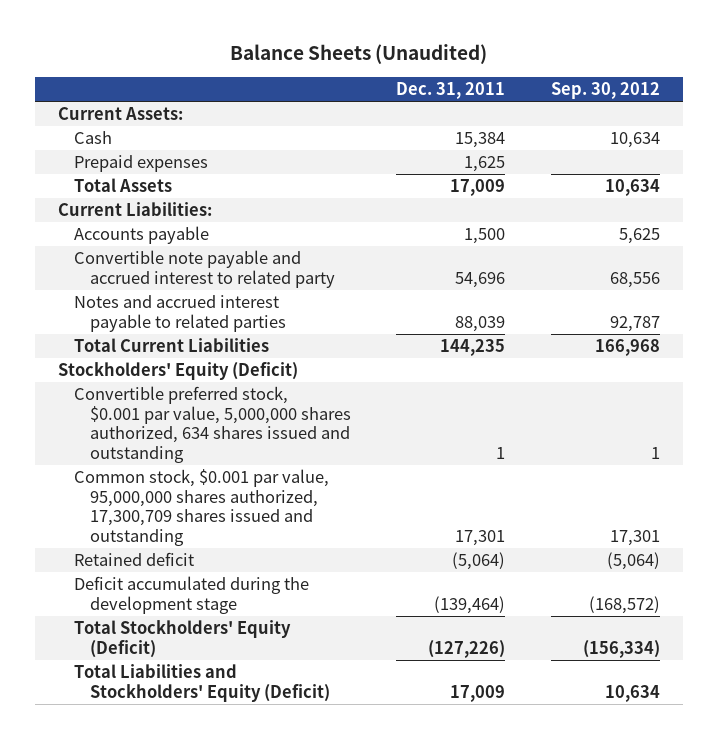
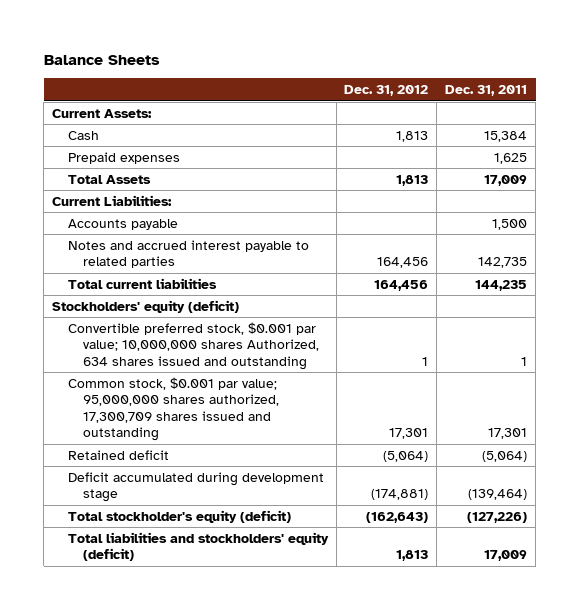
[229,44,487,65] Balance Sheets (Unaudited) -> [43,54,160,65] Balance Sheets
[550,81,660,99] Sep. 30, 2012 -> none
none -> [344,85,429,97] Dec. 31, 2012
[73,250,336,288] Convertible note payable and accrued interest to related party -> none
[455,315,506,332] 88,039 -> [478,257,528,269] 142,735
[73,338,269,353] Total Current Liabilities -> [67,277,217,289] Total current liabilities
[57,362,298,381] Stockholders' Equity (Deficit) -> [52,299,240,313] Stockholders' equity (deficit)
[73,386,352,463] Convertible preferred stock, $0.001 par value, 5,000,000 shares authorized, 634 shares issued and outstanding -> [67,321,320,370] Convertible preferred stock, $0.001 par value; 10,000,000 shares Authorized, 634 shares issued and outstanding
[73,469,329,546] Common stock, $0.001 par value, 95,000,000 shares authorized, 17,300,709 shares issued and outstanding -> [67,376,280,442] Common stock, $0.001 par value; 95,000,000 shares authorized, 17,300,709 shares issued and outstanding
[73,576,309,614] Deficit accumulated during the development stage -> [67,471,324,503] Deficit accumulated during development stage
[73,620,291,658] Total Stockholders' Equity (Deficit) -> [67,509,291,523] Total stockholder's equity (deficit)
[73,664,331,702] Total Liabilities and Stockholders' Equity (Deficit) -> [67,531,329,562] Total liabilities and stockholders' equity (deficit)

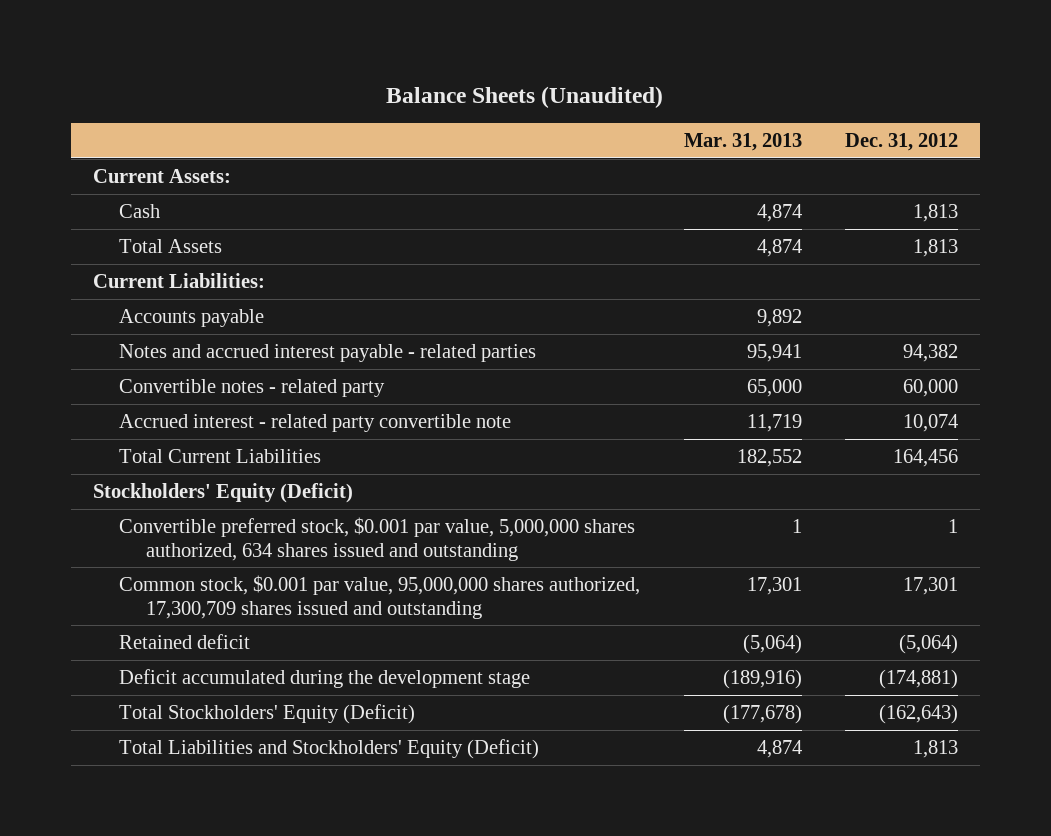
[43,54,160,65] Balance Sheets -> [386,85,664,108] Balance Sheets (Unaudited)
[445,85,528,97] Dec. 31, 2011 -> none
none -> [683,133,802,152] Mar. 31, 2013
[67,151,180,164] Prepaid expenses -> none
[67,239,309,269] Notes and accrued interest payable to related parties -> [119,343,537,362] Notes and accrued interest payable - related parties
[377,257,429,269] 164,456 -> [903,343,959,362] 94,382
none -> [119,378,386,397] Convertible notes - related party
none -> [119,413,512,432] Accrued interest - related party convertible note
[67,277,217,289] Total current liabilities -> [119,448,322,463] Total Current Liabilities
[52,299,240,313] Stockholders' equity (deficit) -> [92,482,353,503] Stockholders' Equity (Deficit)
[67,321,320,370] Convertible preferred stock, $0.001 par value; 10,000,000 shares Authorized, 634 shares issued and outstanding -> [119,516,636,561] Convertible preferred stock, $0.001 par value, 5,000,000 shares authorized, 634 shares issued and outstanding
[67,376,280,442] Common stock, $0.001 par value; 95,000,000 shares authorized, 17,300,709 shares issued and outstanding -> [119,574,641,619] Common stock, $0.001 par value, 95,000,000 shares authorized, 17,300,709 shares issued and outstanding
[67,471,324,503] Deficit accumulated during development stage -> [119,668,531,688] Deficit accumulated during the development stage
[67,509,291,523] Total stockholder's equity (deficit) -> [119,703,416,724] Total Stockholders' Equity (Deficit)
[67,531,329,562] Total liabilities and stockholders' equity (deficit) -> [119,738,540,759] Total Liabilities and Stockholders' Equity (Deficit)

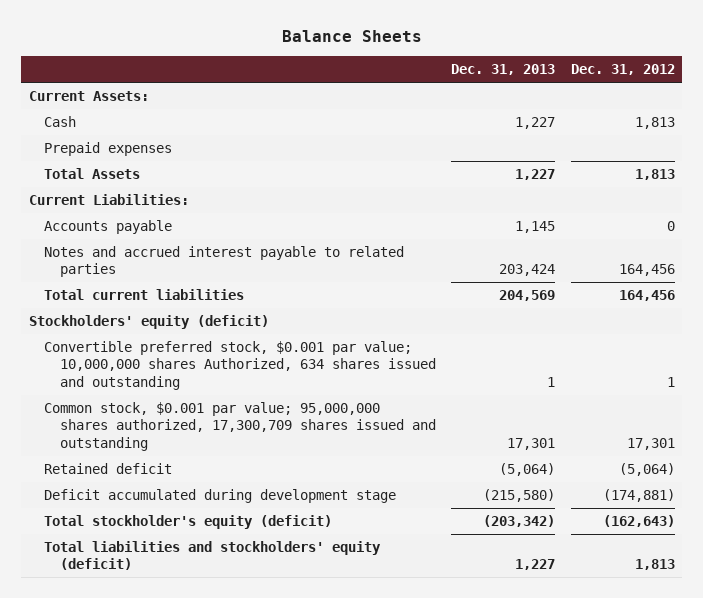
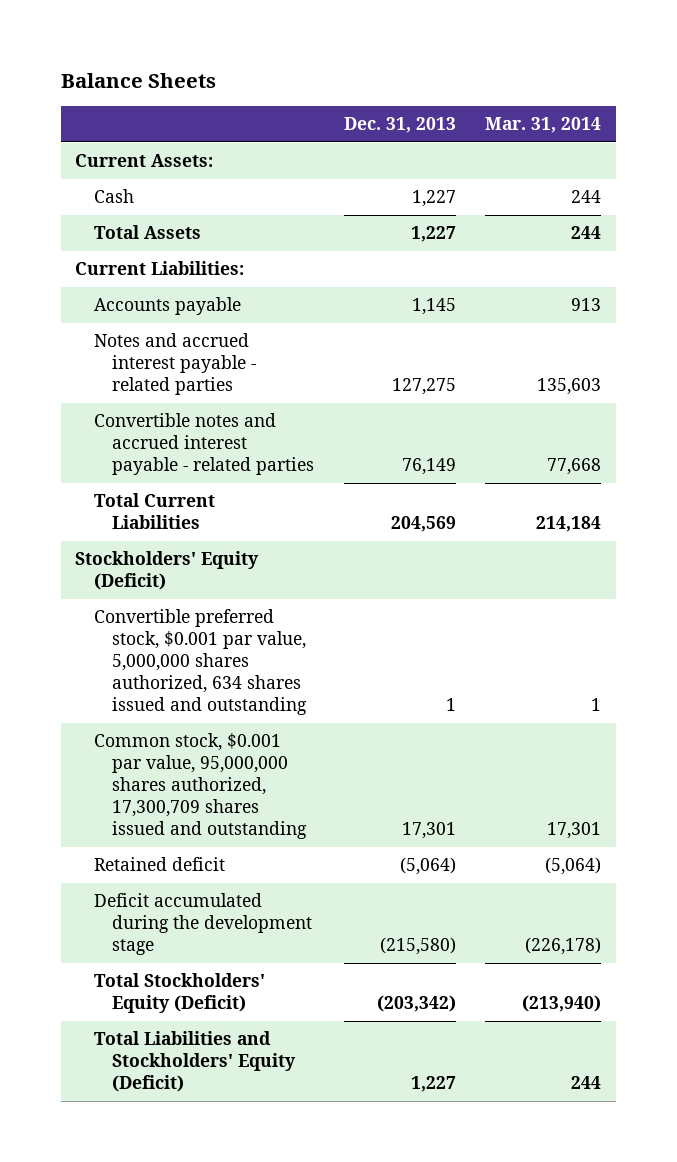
[570,64,675,76] Dec. 31, 2012 -> none
none -> [485,117,602,134] Mar. 31, 2014
[44,141,173,156] Prepaid expenses -> none
[44,245,405,278] Notes and accrued interest payable to related parties -> [93,333,257,396] Notes and accrued interest payable - related parties
[499,264,556,277] 203,424 -> [391,378,456,396] 127,275
none -> [93,413,315,476] Convertible notes and accrued interest payable - related parties
[44,288,245,300] Total current liabilities -> [93,493,215,530] Total Current Liabilities
[28,314,269,329] Stockholders' equity (deficit) -> [75,551,260,591] Stockholders' Equity (Deficit)
[44,340,437,390] Convertible preferred stock, $0.001 par value; 10,000,000 shares Authorized, 634 shares issued and outstanding -> [93,609,308,716] Convertible preferred stock, $0.001 par value, 5,000,000 shares authorized, 634 shares issued and outstanding
[44,401,437,451] Common stock, $0.001 par value; 95,000,000 shares authorized, 17,300,709 shares issued and outstanding -> [93,733,308,840] Common stock, $0.001 par value, 95,000,000 shares authorized, 17,300,709 shares issued and outstanding
[44,488,397,503] Deficit accumulated during development stage -> [93,893,313,956] Deficit accumulated during the development stage
[44,514,333,529] Total stockholder's equity (deficit) -> [93,973,265,1014] Total Stockholders' Equity (Deficit)
[44,540,382,571] Total liabilities and stockholders' equity (deficit) -> [93,1031,297,1093] Total Liabilities and Stockholders' Equity (Deficit)

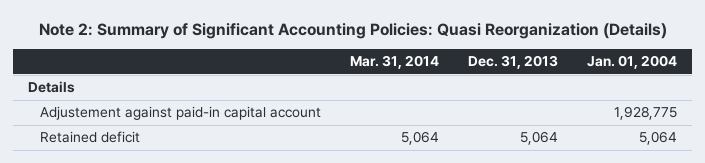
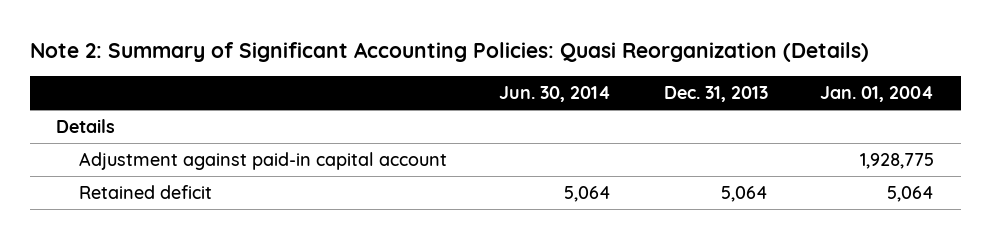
[350,55,440,70] Mar. 31, 2014 -> none
none -> [499,86,612,103] Jun. 30, 2014
[40,106,322,121] Adjustement against paid-in capital account -> [78,151,447,170] Adjustment against paid-in capital account

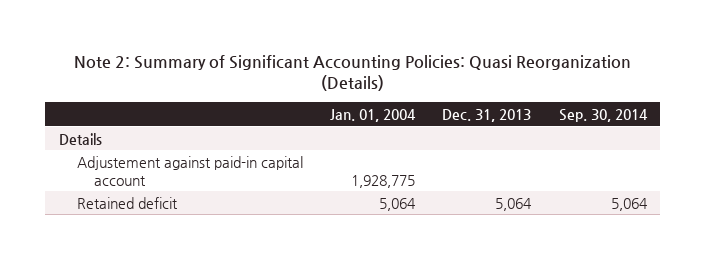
[499,86,612,103] Jun. 30, 2014 -> none
none -> [558,108,648,122] Sep. 30, 2014
[78,151,447,170] Adjustment against paid-in capital account -> [76,155,303,186] Adjustement against paid-in capital account

